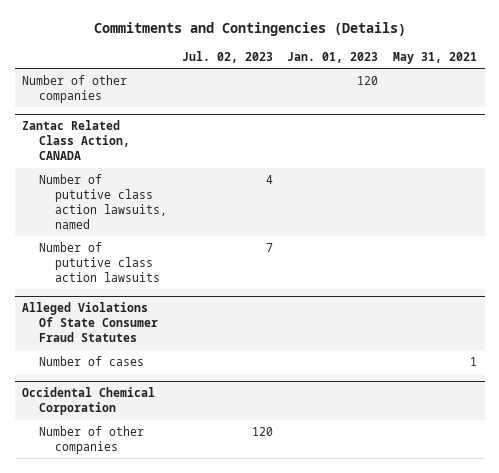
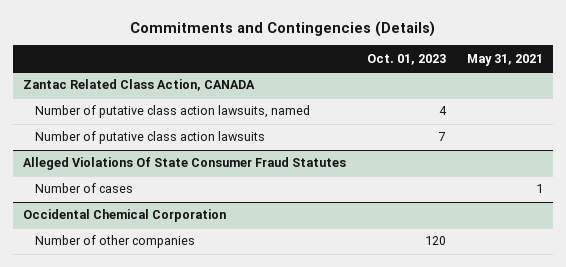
[181,50,273,63] Jul. 02, 2023 -> none
[287,51,379,63] Jan. 01, 2023 -> none
none -> [366,53,446,65] Oct. 01, 2023
[22,74,128,103] Number of other companies -> none
[38,173,167,229] Number of pututive class action lawsuits, named -> [35,105,311,119] Number of putative class action lawsuits, named
[38,241,160,282] Number of pututive class action lawsuits -> [35,131,266,145] Number of putative class action lawsuits

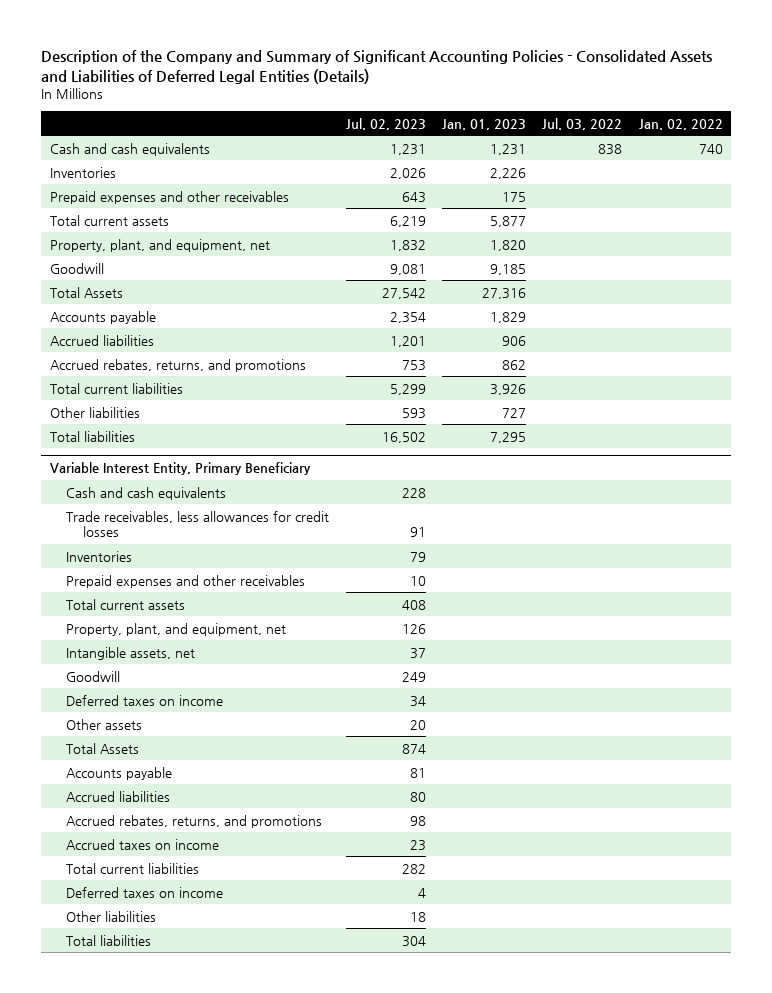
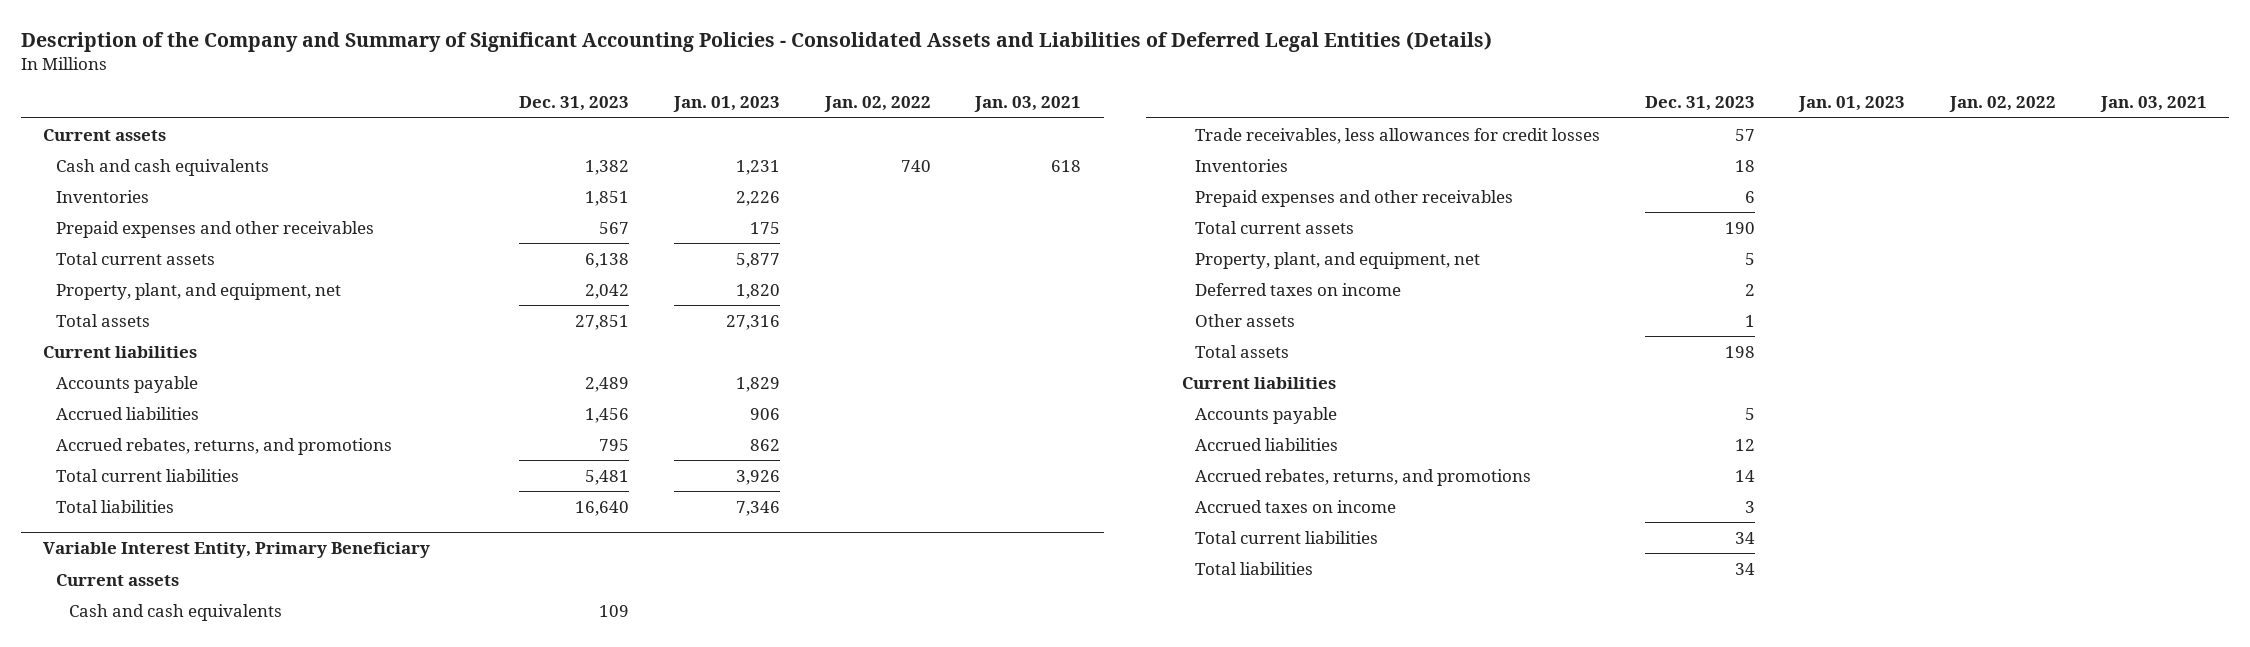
[345,117,426,130] Jul. 02, 2023 -> none
[542,117,623,130] Jul. 03, 2022 -> none
none -> [519,96,630,112] Dec. 31, 2023
none -> [974,96,1082,113] Jan. 03, 2021
none -> [42,128,166,141] Current assets
[49,262,104,274] Goodwill -> none
[49,286,123,298] Total Assets -> [56,313,151,327] Total assets
none -> [42,345,197,358] Current liabilities
[49,406,140,418] Other liabilities -> none
[489,431,526,443] 7,295 -> [735,500,780,516] 7,346
none -> [56,573,180,586] Current assets
[66,646,196,660] Intangible assets, net -> none
[66,670,121,682] Goodwill -> none
[66,742,140,754] Total Assets -> [1194,344,1289,358] Total assets
none -> [1181,376,1336,389] Current liabilities
[66,886,224,898] Deferred taxes on income -> none
[66,910,157,922] Other liabilities -> none

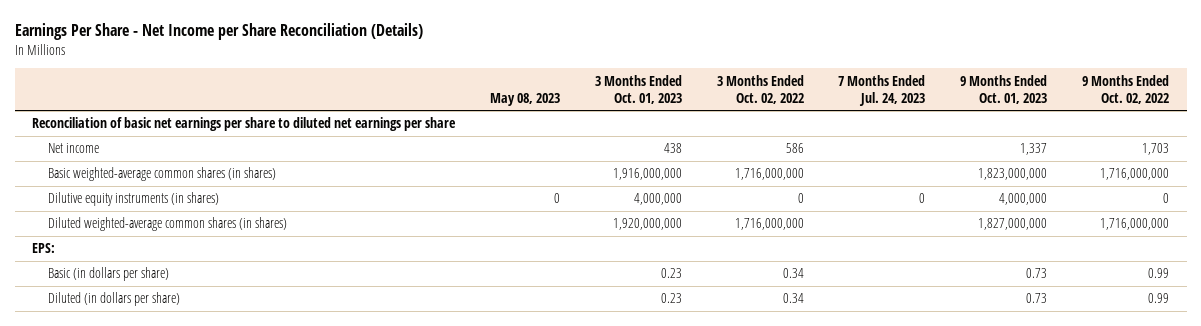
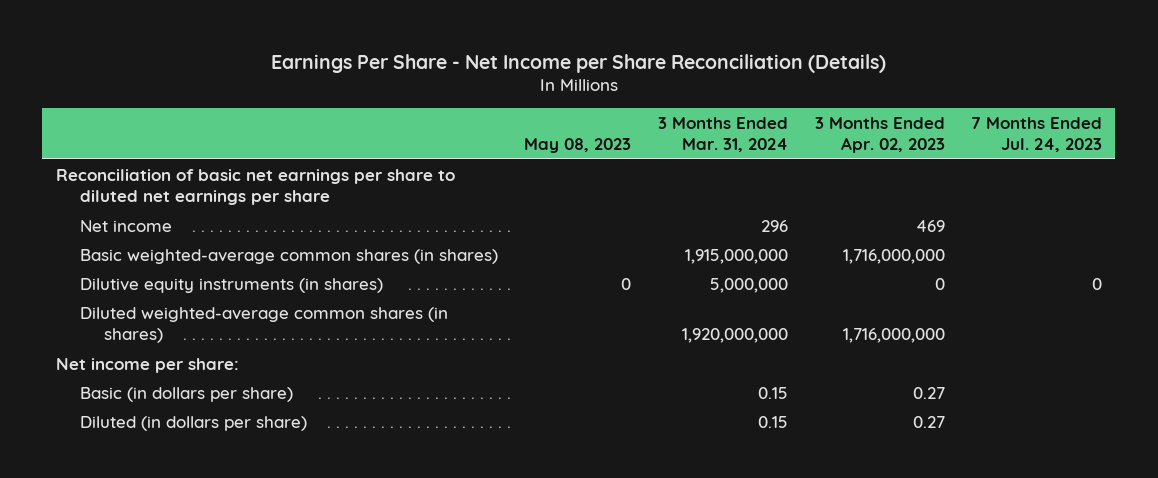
[594,74,682,104] 3 Months Ended Oct. 01, 2023 -> none
[716,74,804,104] 3 Months Ended Oct. 02, 2022 -> none
[960,74,1048,104] 9 Months Ended Oct. 01, 2023 -> none
[1082,74,1170,104] 9 Months Ended Oct. 02, 2022 -> none
none -> [657,116,788,153] 3 Months Ended Mar. 31, 2024
none -> [814,116,945,154] 3 Months Ended Apr. 02, 2023
[32,243,56,254] EPS: -> [55,357,239,373] Net income per share:

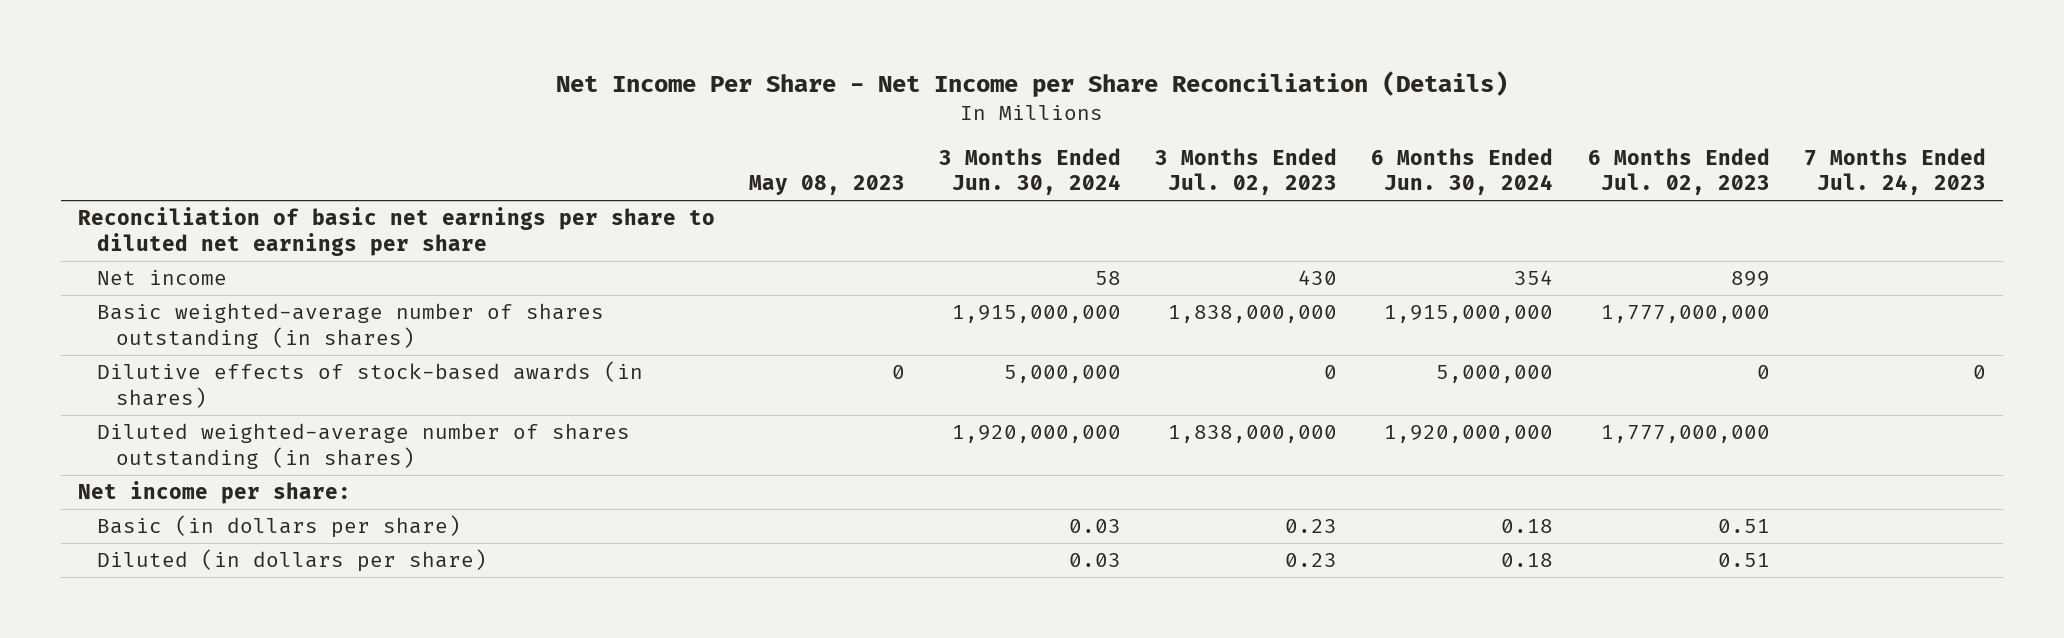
[270,53,886,73] Earnings Per Share - Net Income per Share Reconciliation (Details) -> [555,71,1508,98] Net Income Per Share - Net Income per Share Reconciliation (Details)
[657,116,788,153] 3 Months Ended Mar. 31, 2024 -> none
[814,116,945,154] 3 Months Ended Apr. 02, 2023 -> none
none -> [939,147,1122,196] 3 Months Ended Jun. 30, 2024
none -> [1155,147,1338,196] 3 Months Ended Jul. 02, 2023
none -> [1371,147,1554,196] 6 Months Ended Jun. 30, 2024
none -> [1587,147,1770,196] 6 Months Ended Jul. 02, 2023
[79,248,498,264] Basic weighted-average common shares (in shares) -> [96,303,604,350] Basic weighted-average number of shares outstanding (in shares)
[79,277,383,293] Dilutive equity instruments (in shares) -> [96,361,643,409] Dilutive effects of stock-based awards (in shares)
[79,306,448,343] Diluted weighted-average common shares (in shares) -> [96,423,630,470] Diluted weighted-average number of shares outstanding (in shares)

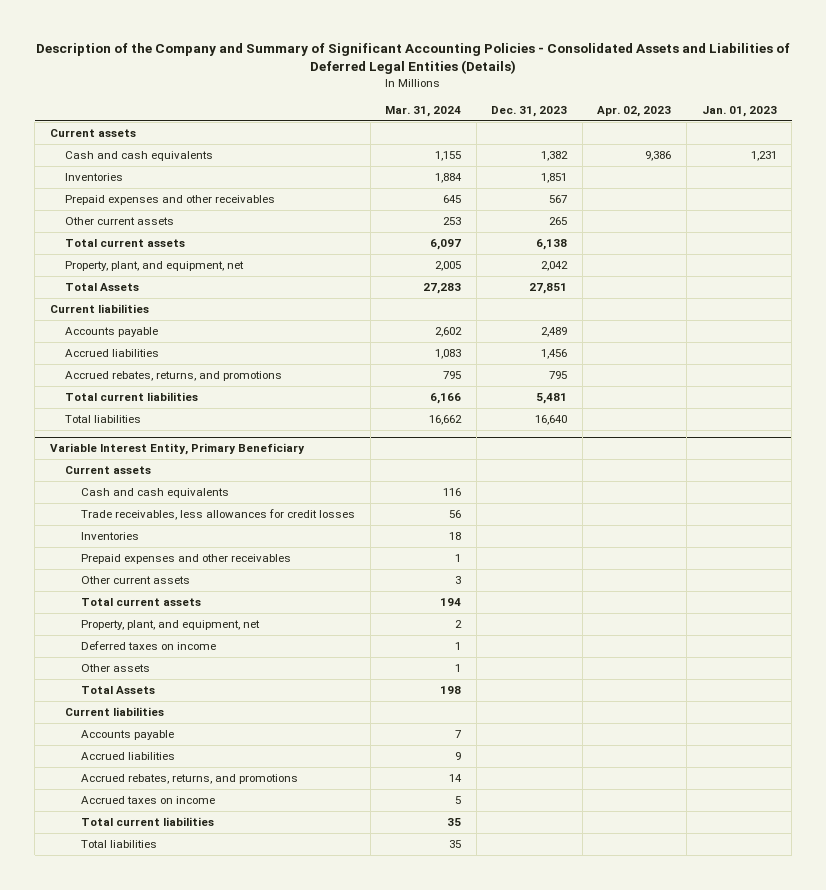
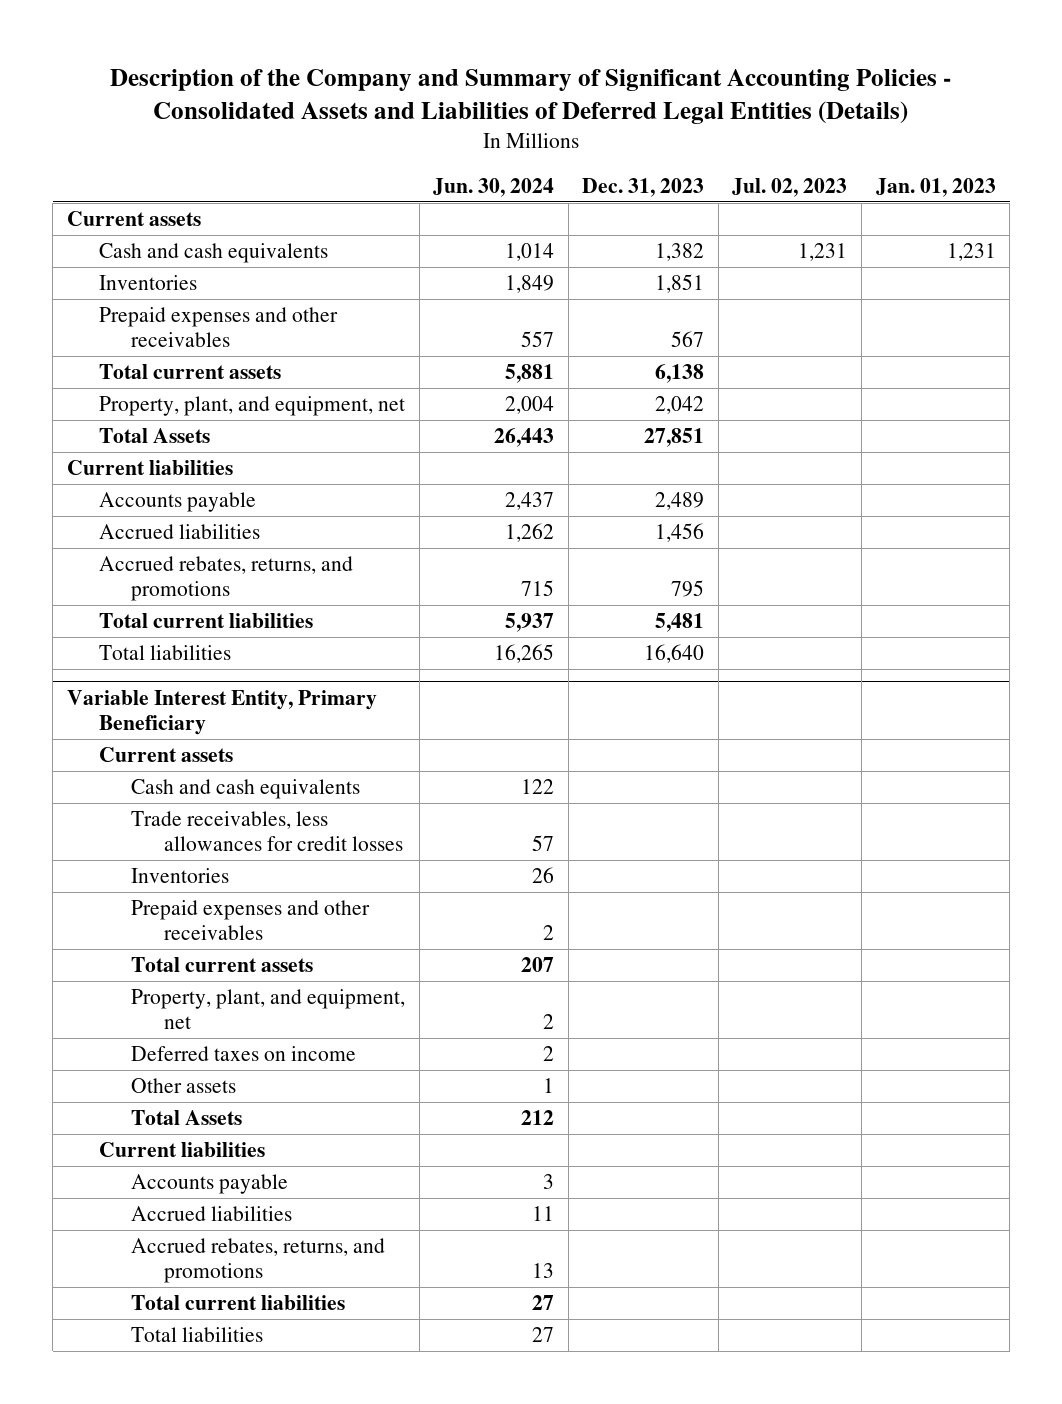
[385,105,462,117] Mar. 31, 2024 -> none
[597,105,672,117] Apr. 02, 2023 -> none
none -> [433,177,555,197] Jun. 30, 2024
none -> [732,177,848,197] Jul. 02, 2023
[65,217,175,226] Other current assets -> none
[81,576,191,585] Other current assets -> none
[81,796,216,805] Accrued taxes on income -> none

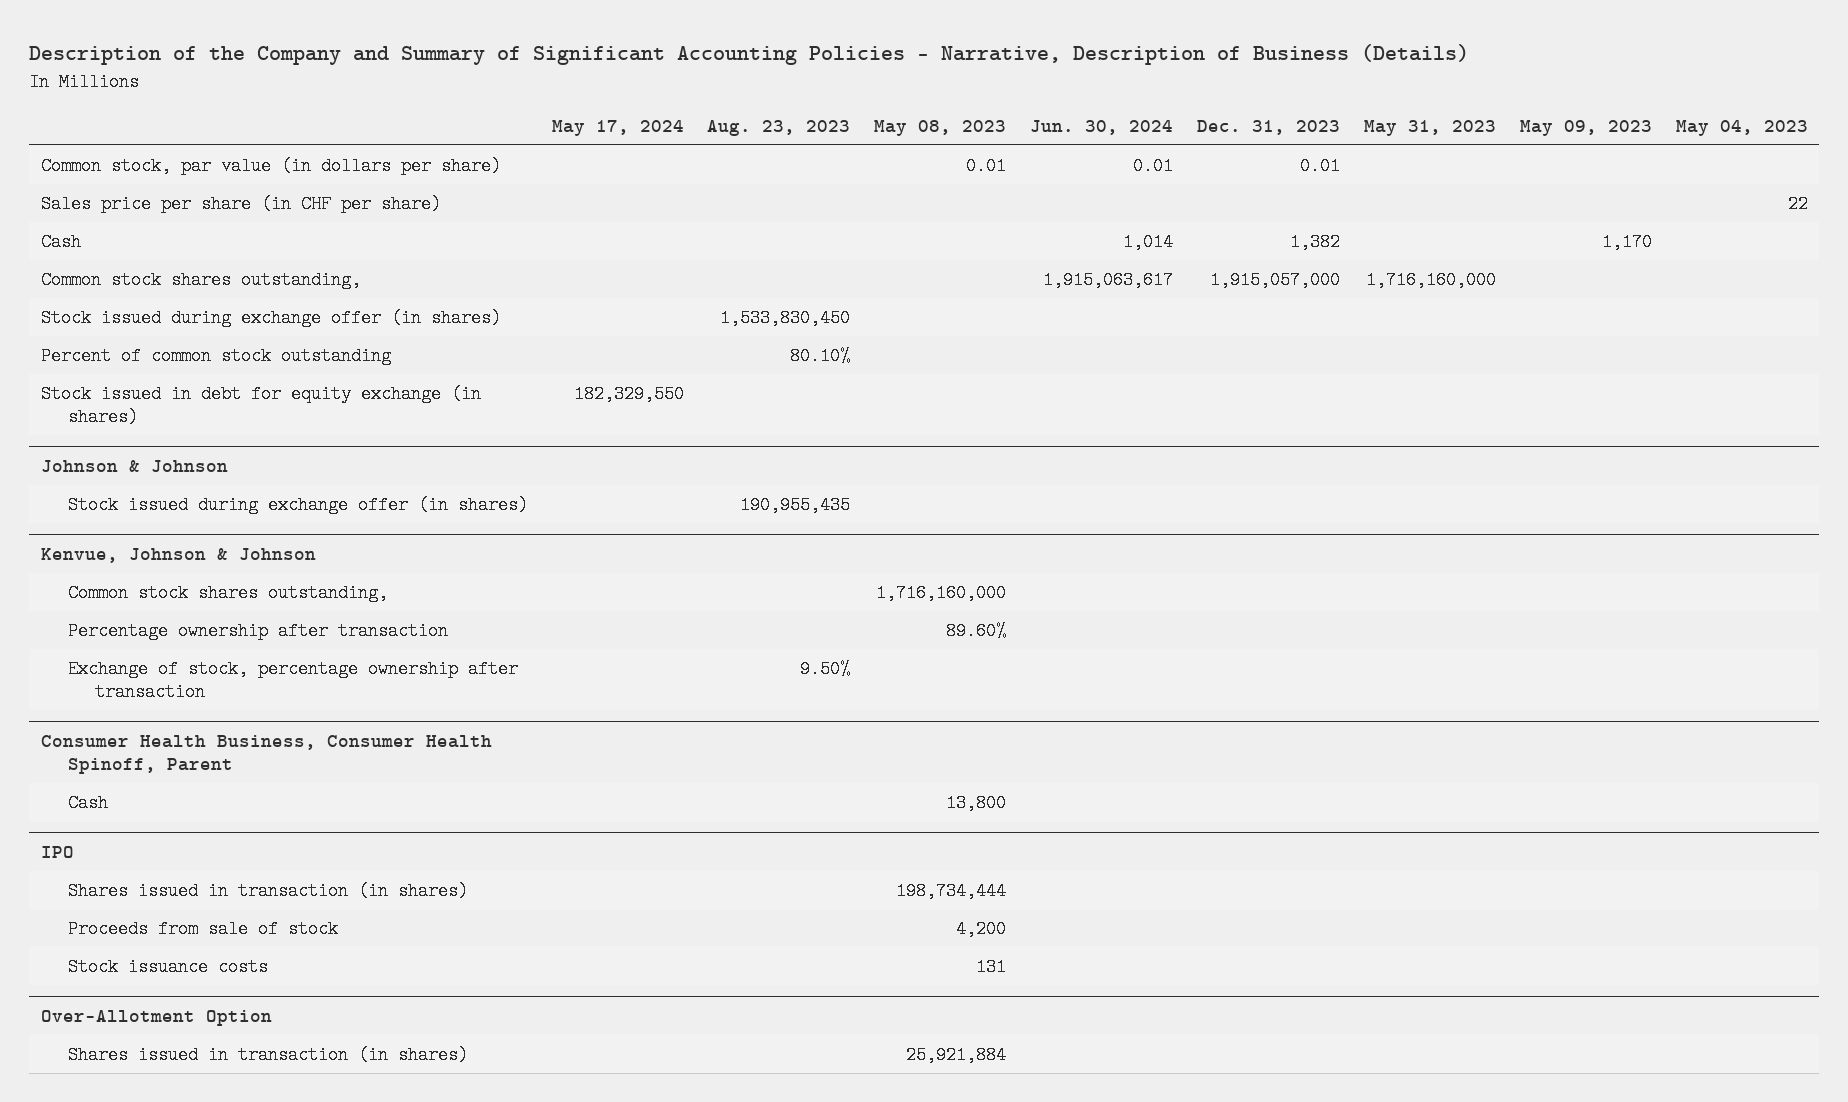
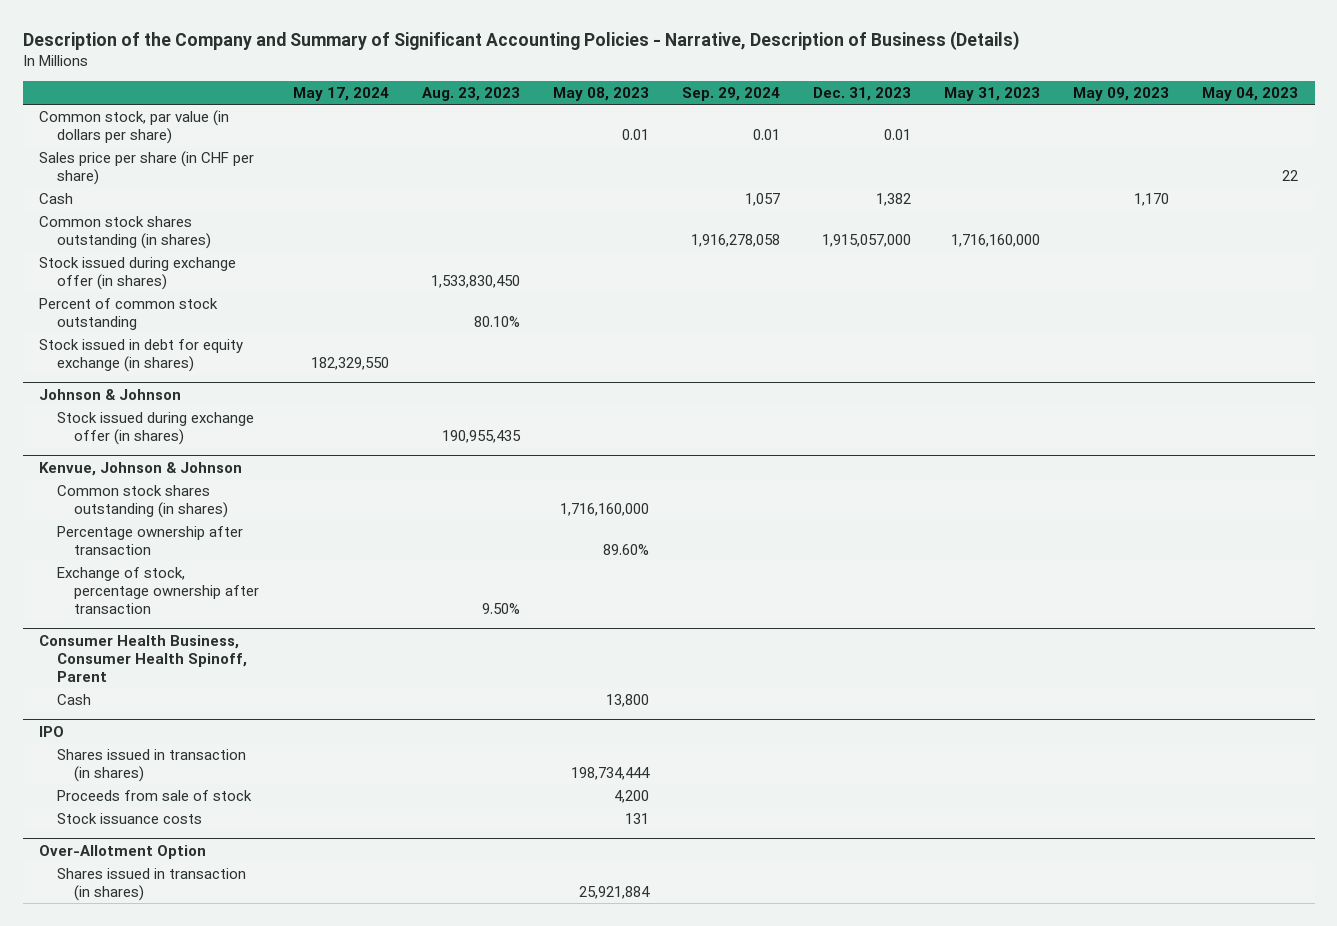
[1030,119,1174,135] Jun. 30, 2024 -> none
none -> [681,87,780,102] Sep. 29, 2024
[40,271,361,290] Common stock shares outstanding, -> [39,215,211,249] Common stock shares outstanding (in shares)
[67,584,388,603] Common stock shares outstanding, -> [56,484,229,518] Common stock shares outstanding (in shares)

